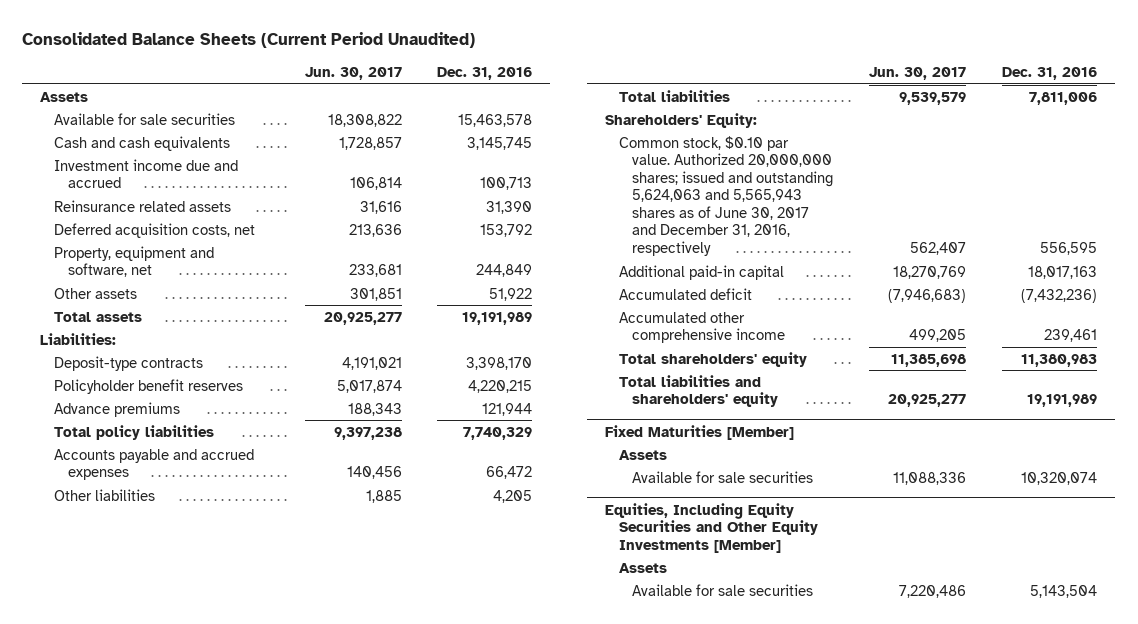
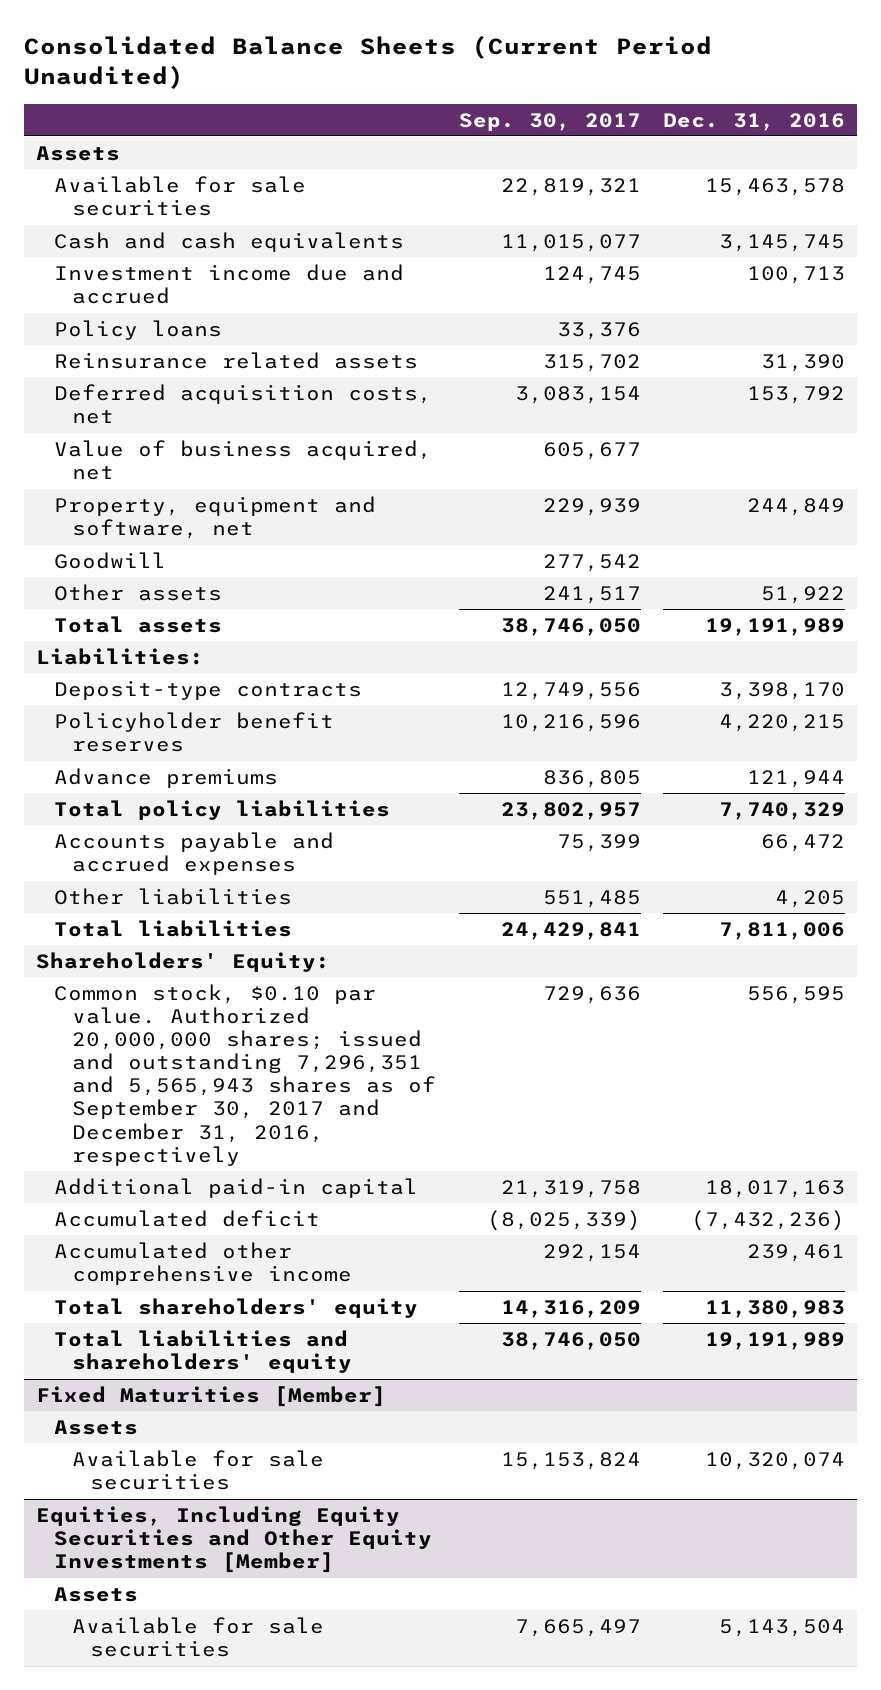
[304,66,402,80] Jun. 30, 2017 -> none
none -> [458,112,641,131] Sep. 30, 2017
none -> [53,319,222,340] Policy loans
none -> [53,439,432,481] Value of business acquired, net
none -> [53,551,166,569] Goodwill
[618,135,834,257] Common stock, $0.10 par value. Authorized 20,000,000 shares; issued and outstanding 5,624,063 and 5,565,943 shares as of June 30, 2017 and December 31, 2016, respectively -> [53,983,436,1166] Common stock, $0.10 par value. Authorized 20,000,000 shares; issued and outstanding 7,296,351 and 5,565,943 shares as of September 30, 2017 and December 31, 2016, respectively

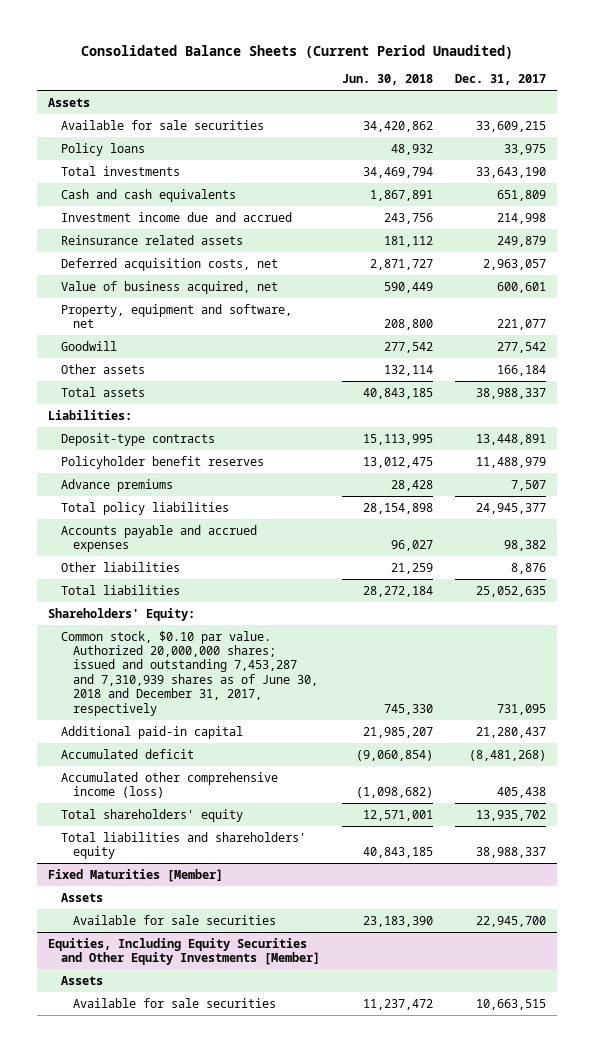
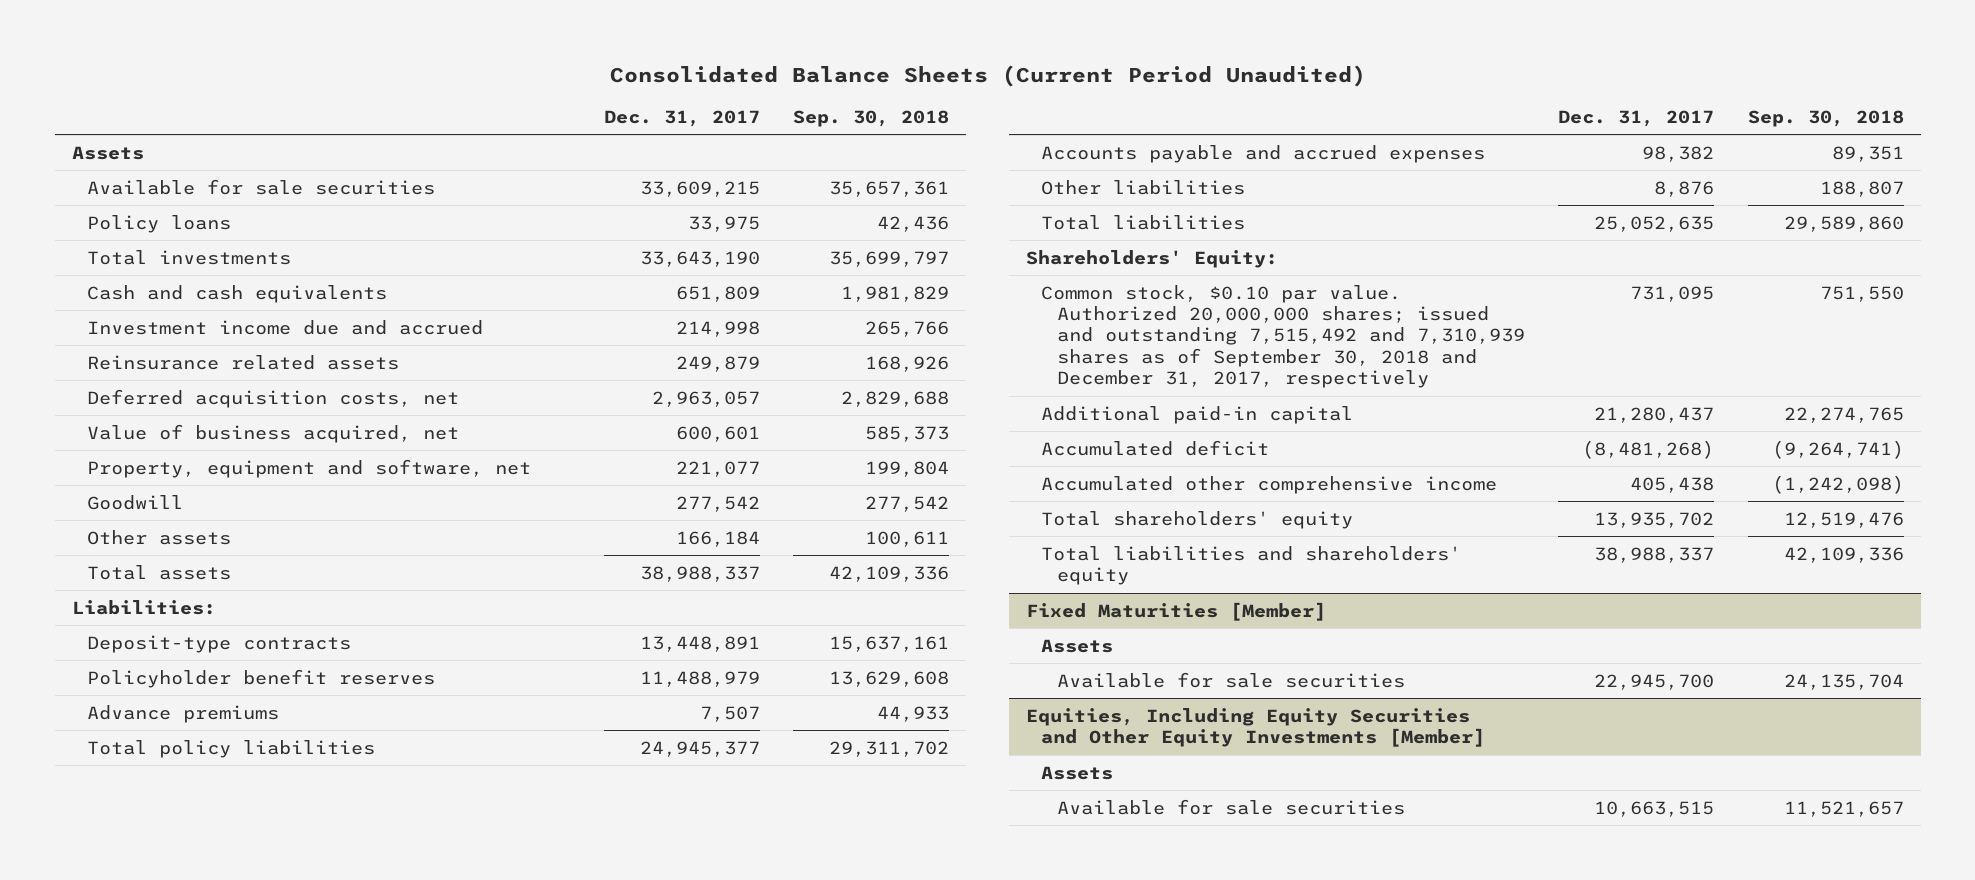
[341,74,433,86] Jun. 30, 2018 -> none
none -> [793,109,950,127] Sep. 30, 2018
[60,630,318,716] Common stock, $0.10 par value. Authorized 20,000,000 shares; issued and outstanding 7,453,287 and 7,310,939 shares as of June 30, 2018 and December 31, 2017, respectively -> [1041,284,1525,389] Common stock, $0.10 par value. Authorized 20,000,000 shares; issued and outstanding 7,515,492 and 7,310,939 shares as of September 30, 2018 and December 31, 2017, respectively
[60,771,278,799] Accumulated other comprehensive income (loss) -> [1041,475,1498,494] Accumulated other comprehensive income

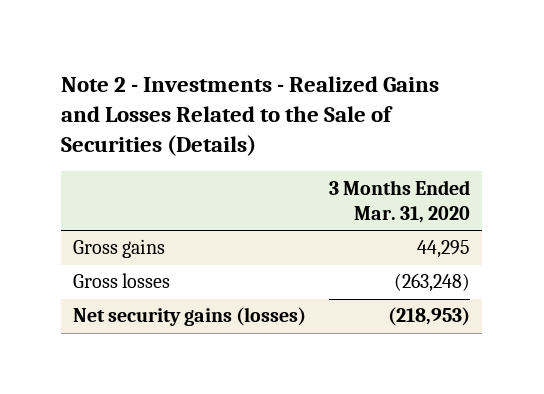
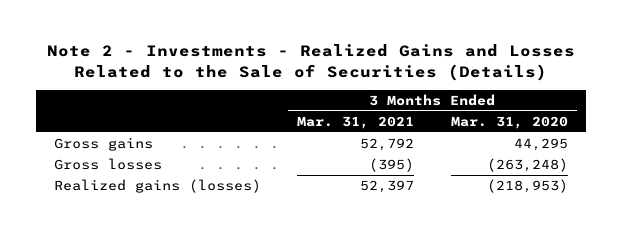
none -> [297,115,415,129] Mar. 31, 2021
[73,307,307,327] Net security gains (losses) -> [53,179,261,194] Realized gains (losses)

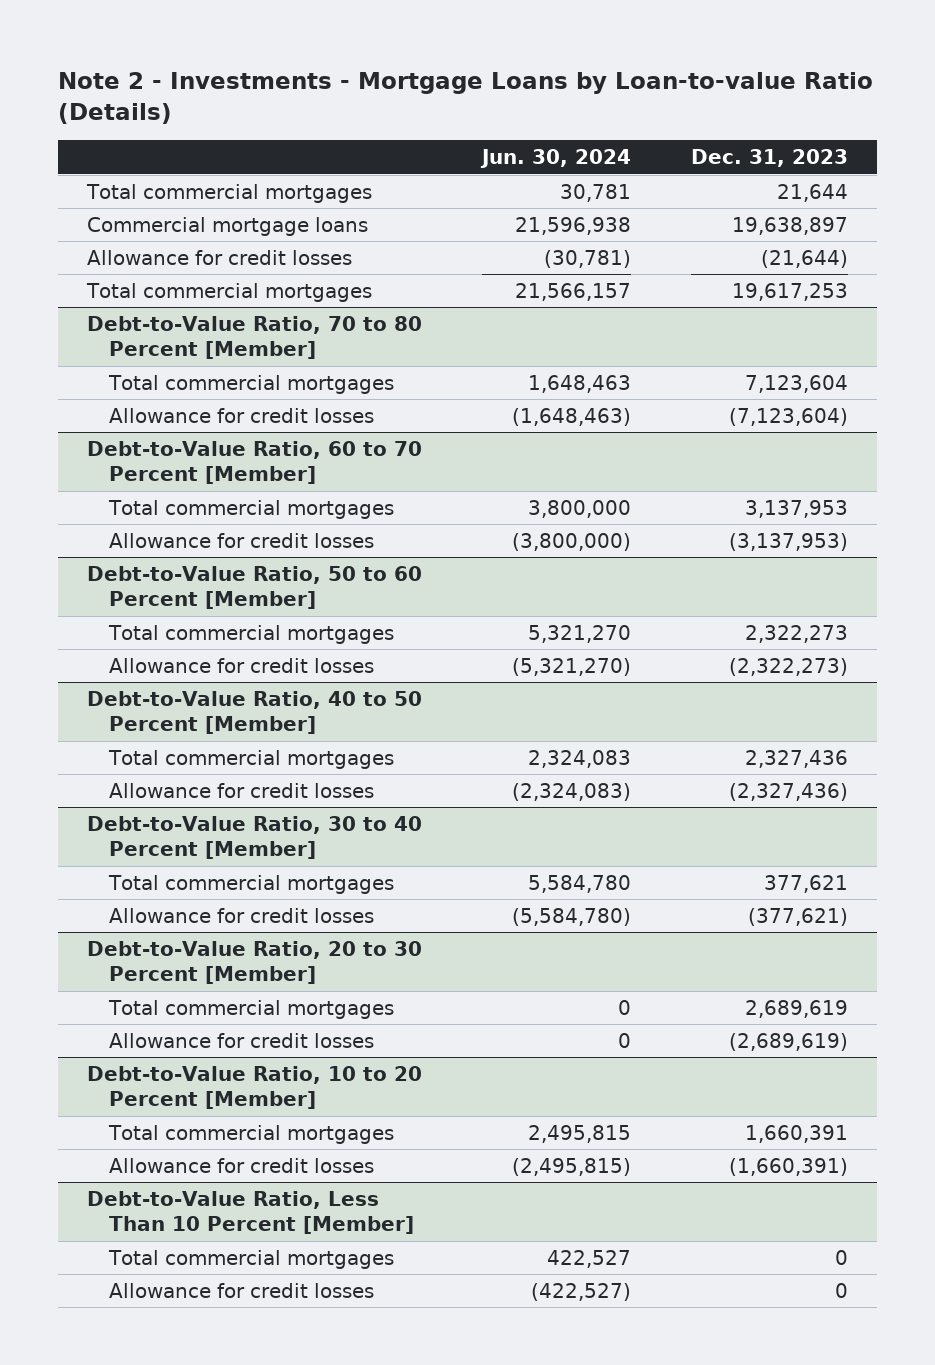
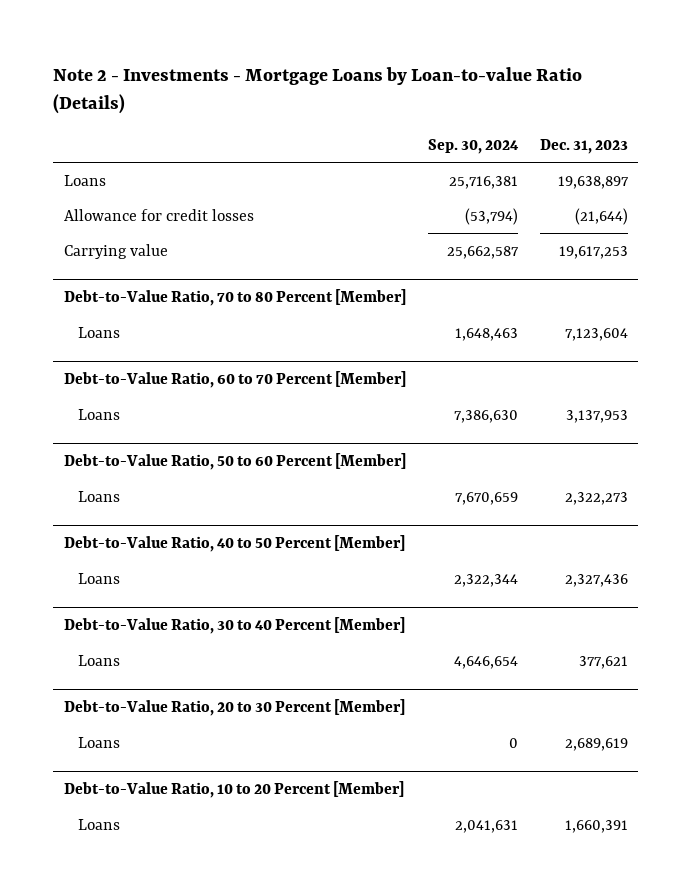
[479,149,631,169] Jun. 30, 2024 -> none
none -> [427,138,519,154] Sep. 30, 2024
[86,184,373,204] Total commercial mortgages -> none
[87,217,369,237] Commercial mortgage loans -> [64,174,107,186] Loans
[86,283,373,303] Total commercial mortgages -> [64,243,169,259] Carrying value
[108,408,374,424] Allowance for credit losses -> none
[107,375,394,395] Total commercial mortgages -> [77,326,120,338] Loans
[108,533,374,549] Allowance for credit losses -> none
[107,500,394,520] Total commercial mortgages -> [77,408,120,420] Loans
[108,658,374,674] Allowance for credit losses -> none
[107,625,394,645] Total commercial mortgages -> [77,490,120,502] Loans
[108,783,374,799] Allowance for credit losses -> none
[107,750,394,770] Total commercial mortgages -> [77,572,120,584] Loans
[108,908,374,924] Allowance for credit losses -> none
[107,875,394,895] Total commercial mortgages -> [77,654,120,666] Loans
[108,1033,374,1049] Allowance for credit losses -> none
[107,1000,394,1020] Total commercial mortgages -> [77,736,120,748] Loans
[108,1158,374,1174] Allowance for credit losses -> none
[87,1191,414,1235] Debt-to-Value Ratio, Less Than 10 Percent [Member] -> none
[107,1250,394,1270] Total commercial mortgages -> none
[108,1283,374,1299] Allowance for credit losses -> none
[107,1125,394,1145] Total commercial mortgages -> [77,818,120,830] Loans

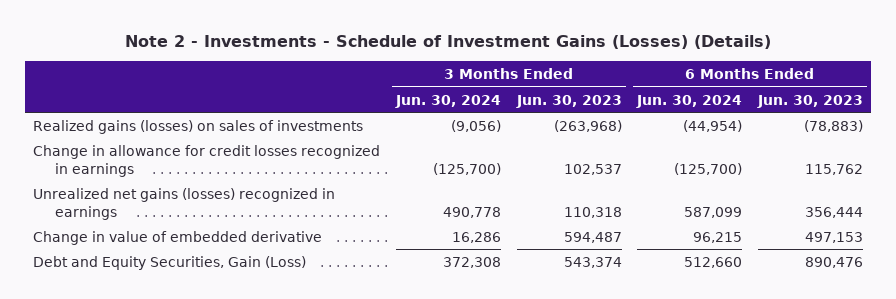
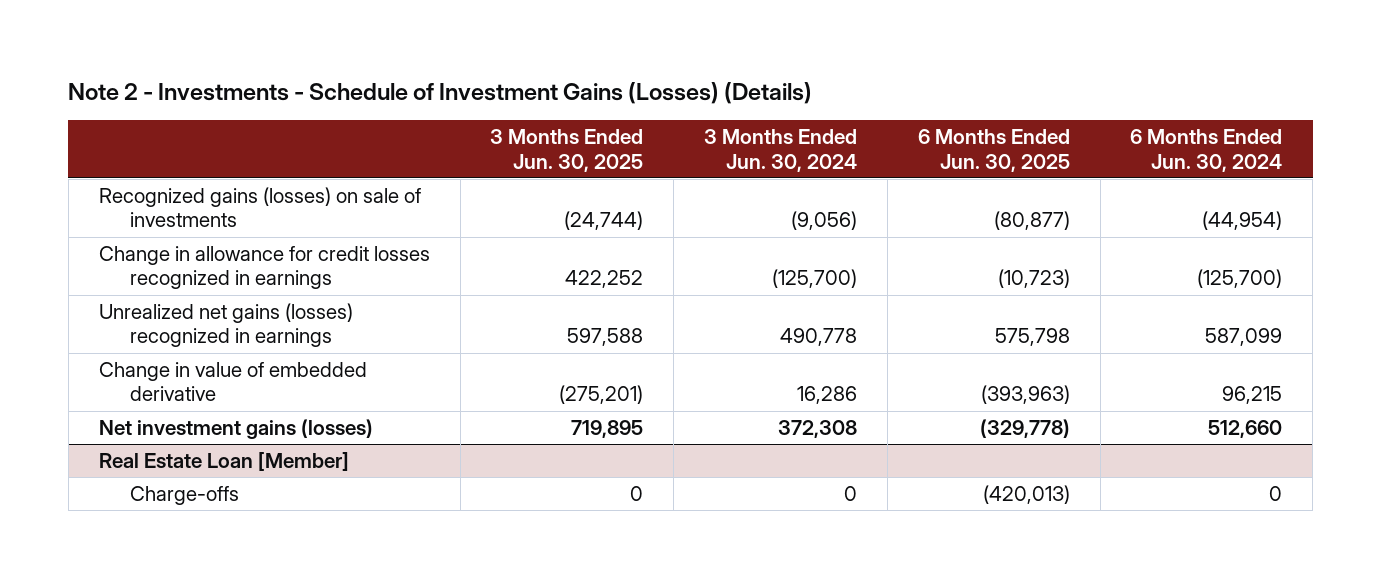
[515,94,622,108] Jun. 30, 2023 -> none
[757,94,864,108] Jun. 30, 2023 -> none
none -> [490,129,644,172] 3 Months Ended Jun. 30, 2025
none -> [917,129,1070,172] 6 Months Ended Jun. 30, 2025
[33,119,364,134] Realized gains (losses) on sales of investments -> [98,187,421,228] Recognized gains (losses) on sale of investments
[33,255,307,270] Debt and Equity Securities, Gain (Loss) -> [98,419,373,440] Net investment gains (losses)
none -> [98,452,349,472] Real Estate Loan [Member]
none -> [130,486,240,506] Charge-offs

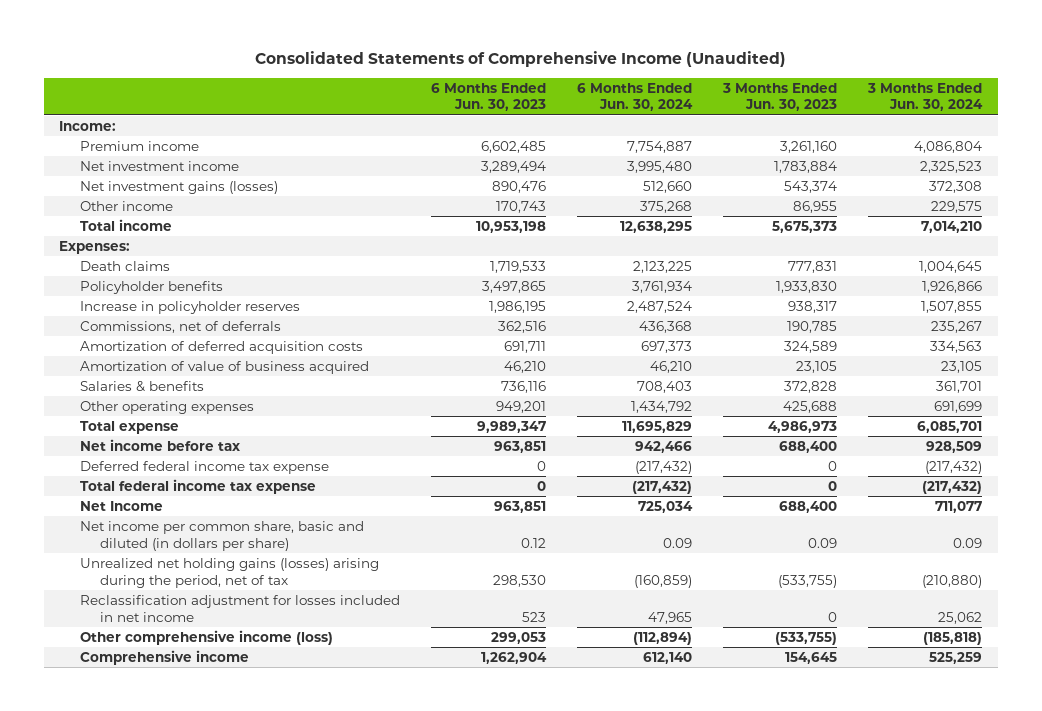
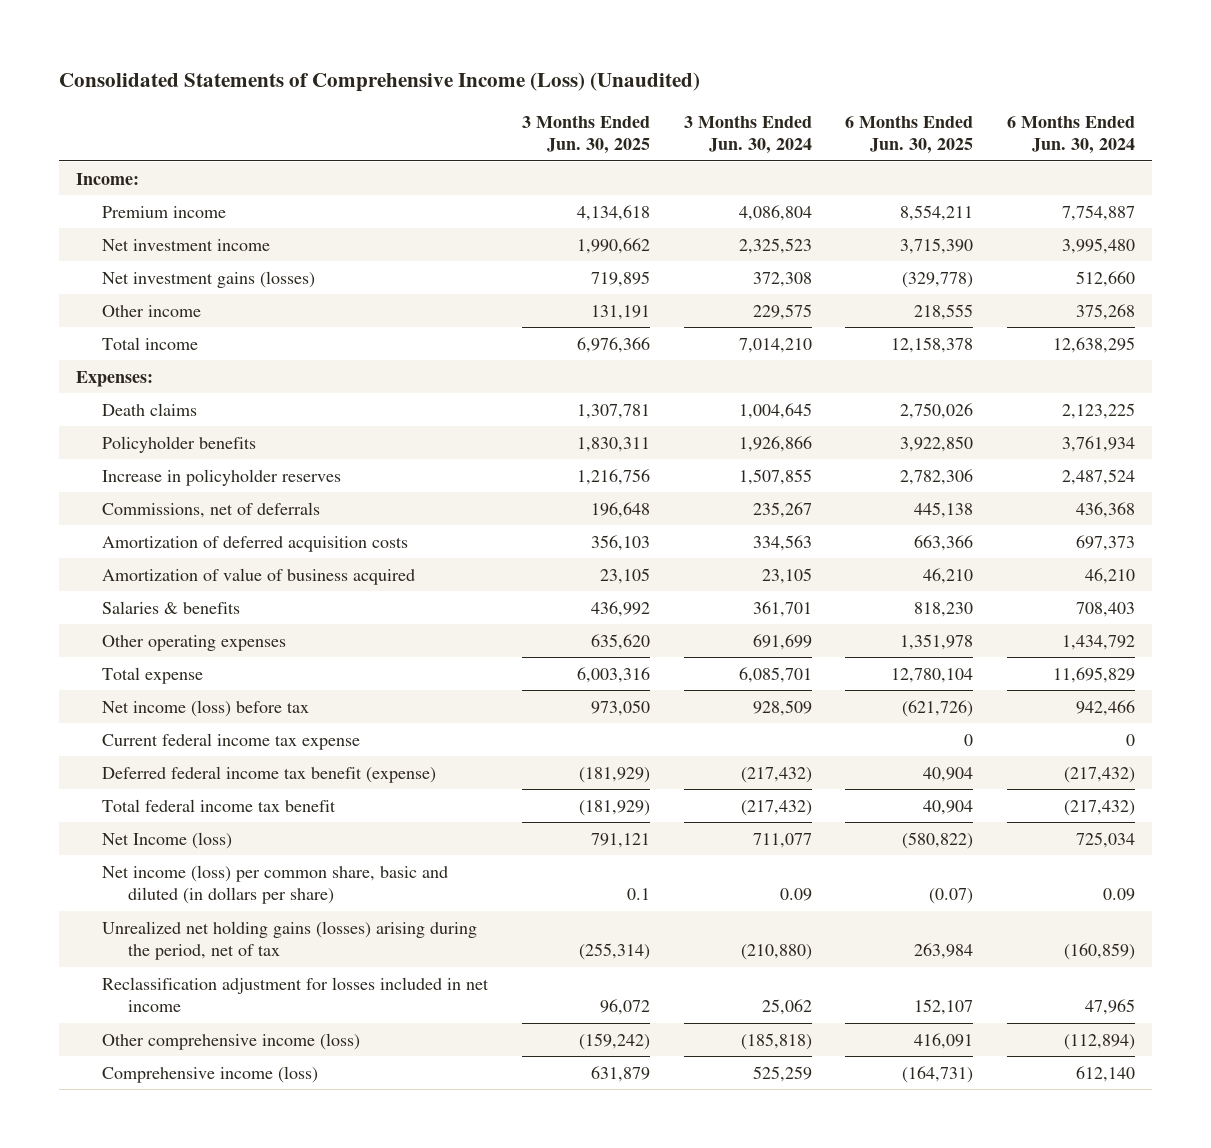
[254,51,786,68] Consolidated Statements of Comprehensive Income (Unaudited) -> [58,72,700,93] Consolidated Statements of Comprehensive Income (Loss) (Unaudited)
[430,82,546,112] 6 Months Ended Jun. 30, 2023 -> none
[722,82,838,112] 3 Months Ended Jun. 30, 2023 -> none
none -> [521,115,650,155] 3 Months Ended Jun. 30, 2025
none -> [845,115,974,155] 6 Months Ended Jun. 30, 2025
[79,438,240,451] Net income before tax -> [101,699,309,717] Net income (loss) before tax
none -> [101,732,360,750] Current federal income tax expense
[79,460,329,474] Deferred federal income tax expense -> [101,765,436,783] Deferred federal income tax benefit (expense)
[79,478,316,494] Total federal income tax expense -> [101,798,336,812] Total federal income tax benefit
[79,500,163,511] Net Income -> [101,831,232,849] Net Income (loss)
[79,520,364,551] Net income per common share, basic and diluted (in dollars per share) -> [101,864,448,904] Net income (loss) per common share, basic and diluted (in dollars per share)
[79,649,249,665] Comprehensive income -> [101,1065,318,1083] Comprehensive income (loss)

